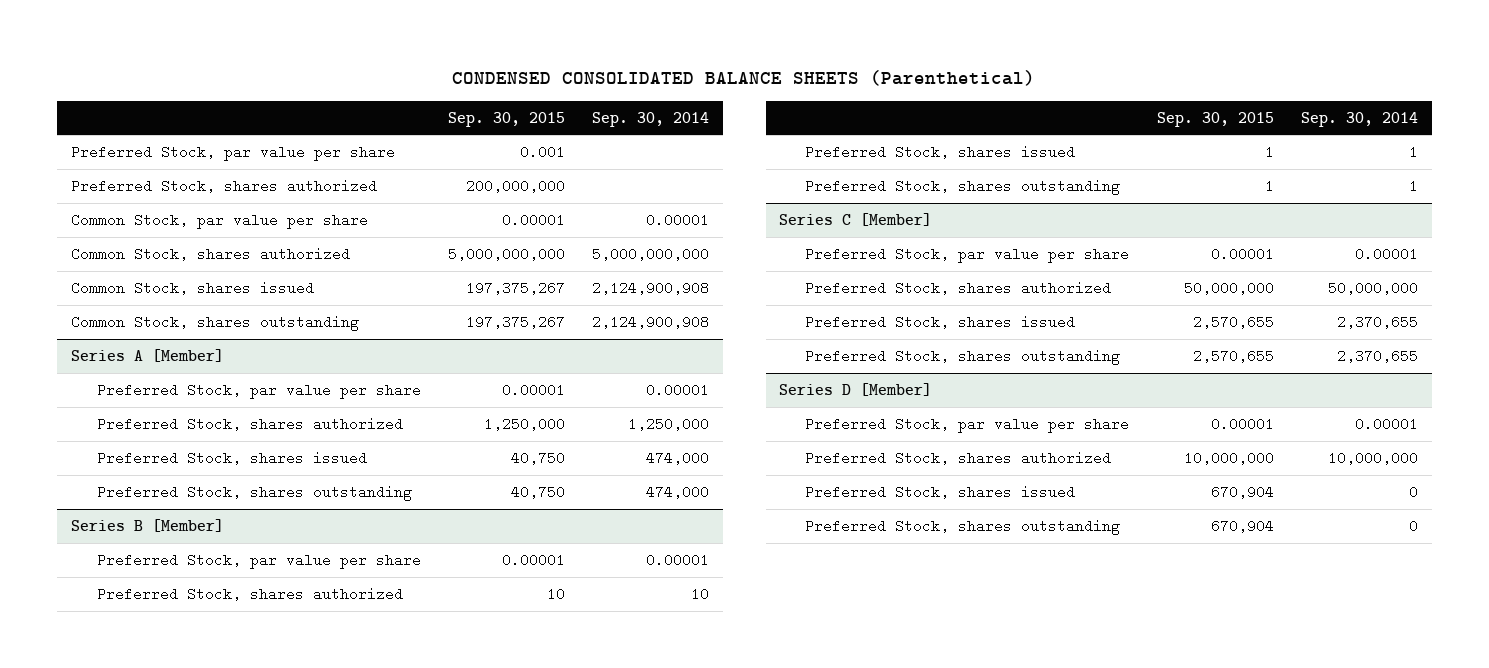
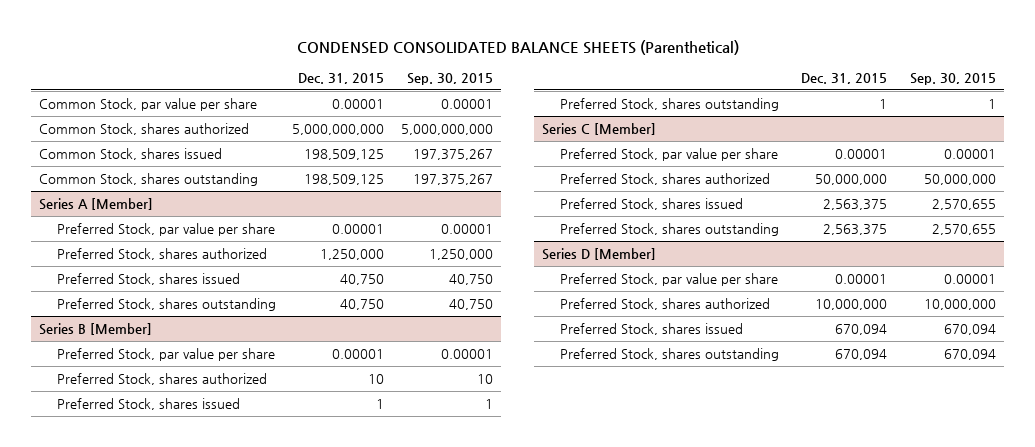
[592,111,710,127] Sep. 30, 2014 -> none
none -> [298,72,385,84] Dec. 31, 2015
[70,145,395,162] Preferred Stock, par value per share -> none
[70,179,377,194] Preferred Stock, shares authorized -> none
[1210,485,1274,500] 670,904 -> [943,324,996,336] 670,094
[1210,519,1274,534] 670,904 -> [943,349,996,361] 670,094

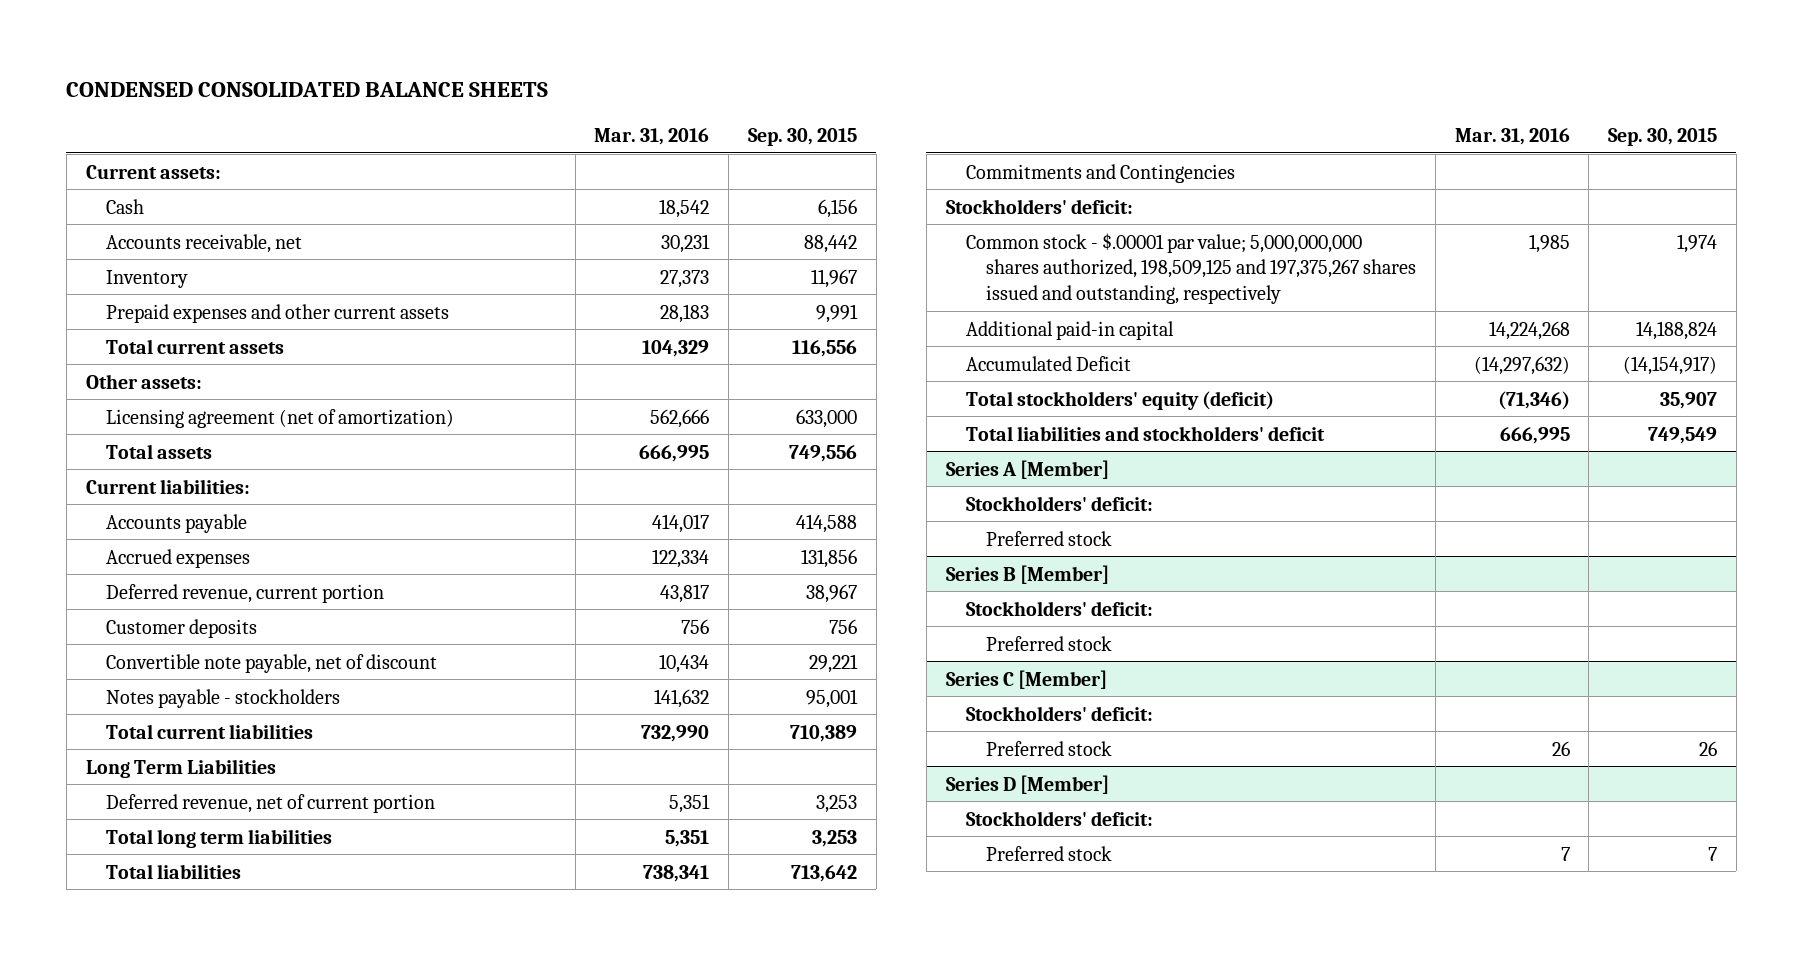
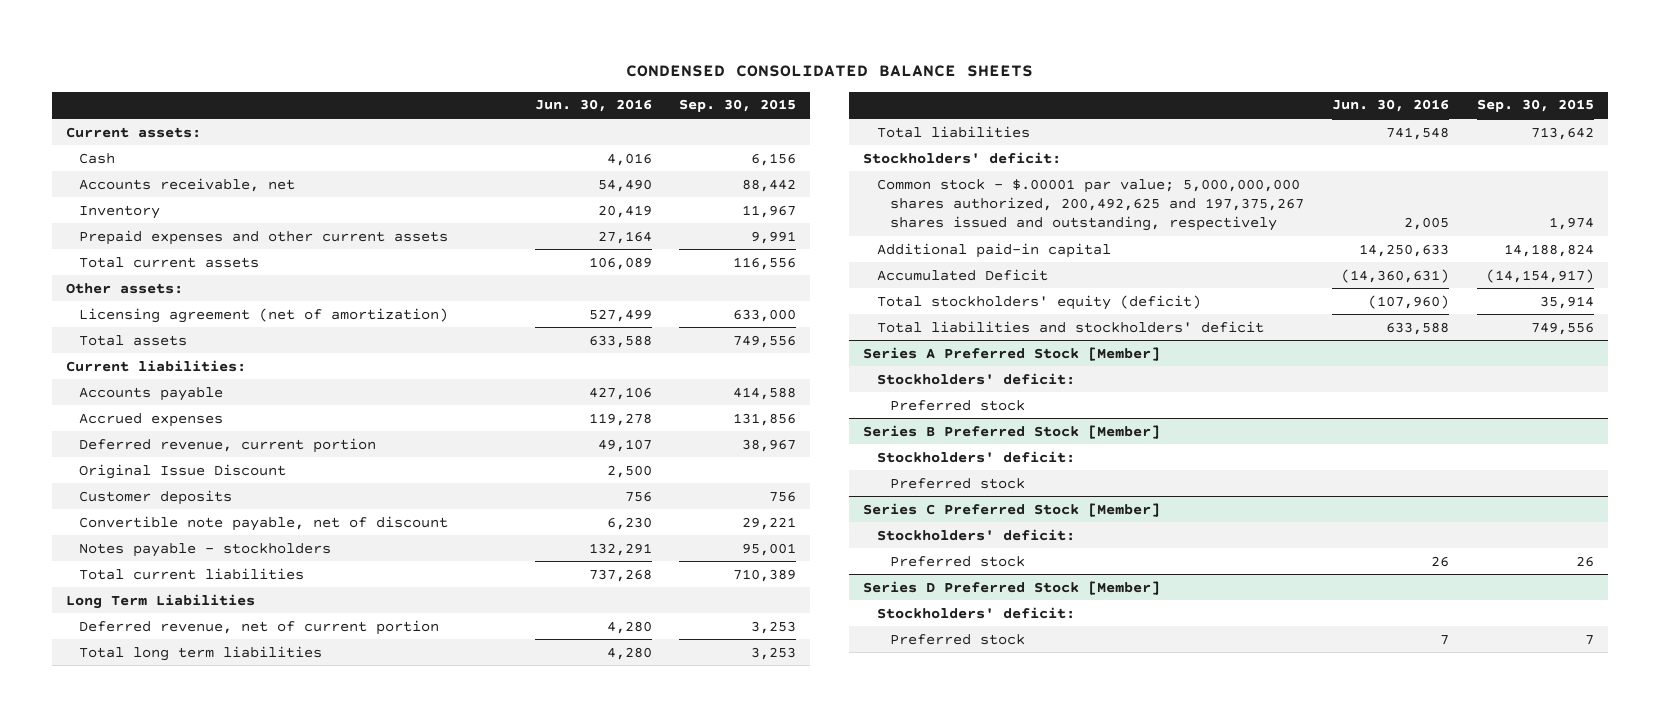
[594,128,710,146] Mar. 31, 2016 -> none
none -> [534,99,652,113] Jun. 30, 2016
none -> [79,463,287,479] Original Issue Discount
[965,163,1235,183] Commitments and Contingencies -> none
[965,232,1417,305] Common stock - $.00001 par value; 5,000,000,000 shares authorized, 198,509,125 and 197,375,267 shares issued and outstanding, respectively -> [876,178,1305,232] Common stock - $.00001 par value; 5,000,000,000 shares authorized, 200,492,625 and 197,375,267 shares issued and outstanding, respectively
[1660,391,1718,409] 35,907 -> [1540,295,1595,309] 35,914
[1648,426,1718,444] 749,549 -> [1531,321,1595,335] 749,556
[945,459,1109,479] Series A [Member] -> [863,346,1161,361] Series A Preferred Stock [Member]
[945,564,1109,584] Series B [Member] -> [863,424,1161,439] Series B Preferred Stock [Member]
[945,669,1107,689] Series C [Member] -> [863,502,1161,517] Series C Preferred Stock [Member]
[945,774,1109,794] Series D [Member] -> [863,580,1161,595] Series D Preferred Stock [Member]

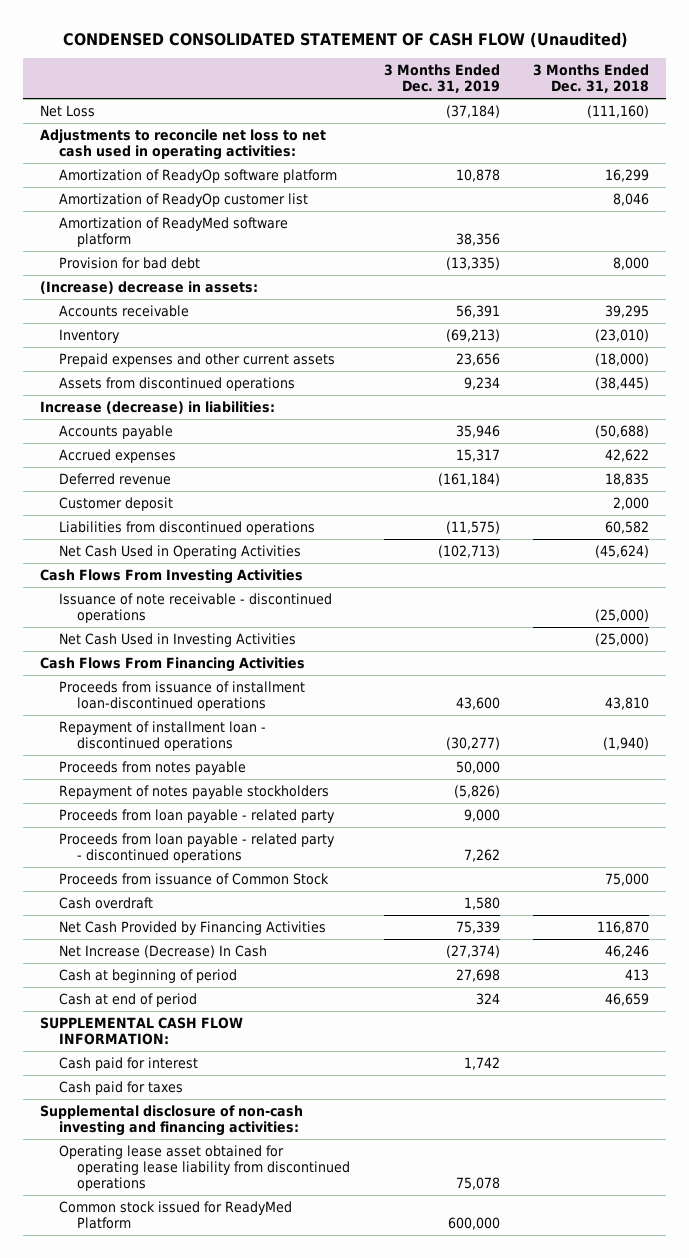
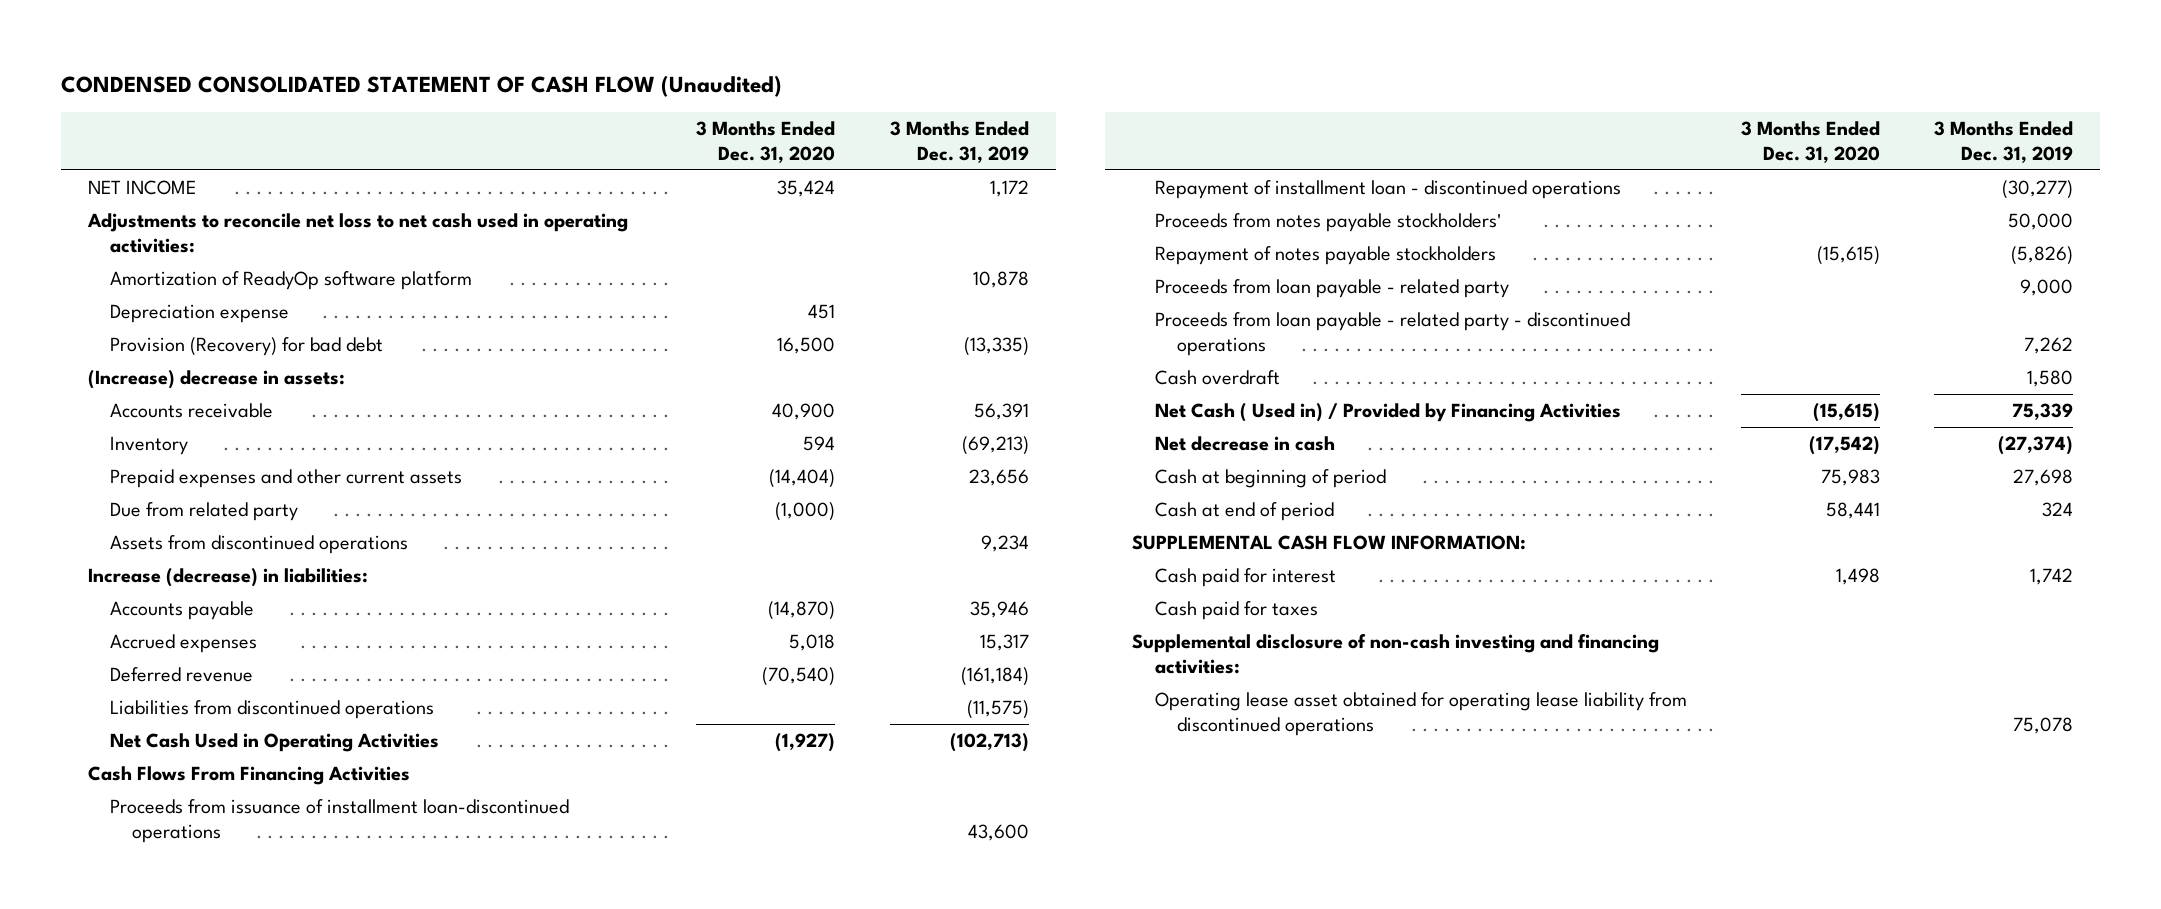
[533,64,650,94] 3 Months Ended Dec. 31, 2018 -> none
none -> [696,120,836,163] 3 Months Ended Dec. 31, 2020
[39,104,95,117] Net Loss -> [87,180,196,196] NET INCOME
[445,104,500,118] (37,184) -> [989,180,1029,198] 1,172
[58,192,308,207] Amortization of ReadyOp customer list -> none
[58,216,288,247] Amortization of ReadyMed software platform -> none
none -> [110,304,290,324] Depreciation expense
[58,256,200,269] Provision for bad debt -> [110,337,384,357] Provision (Recovery) for bad debt
none -> [110,502,299,522] Due from related party
[58,496,173,511] Customer deposit -> none
[39,568,303,584] Cash Flows From Investing Activities -> none
[58,592,332,623] Issuance of note receivable - discontinued operations -> none
[58,632,296,647] Net Cash Used in Investing Activities -> none
[58,760,246,775] Proceeds from notes payable -> [1154,213,1501,233] Proceeds from notes payable stockholders'
[58,872,329,885] Proceeds from issuance of Common Stock -> none
[58,920,326,935] Net Cash Provided by Financing Activities -> [1154,403,1621,423] Net Cash ( Used in) / Provided by Financing Activities
[58,944,267,958] Net Increase (Decrease) In Cash -> [1154,436,1335,452] Net decrease in cash
[58,1200,292,1229] Common stock issued for ReadyMed Platform -> none

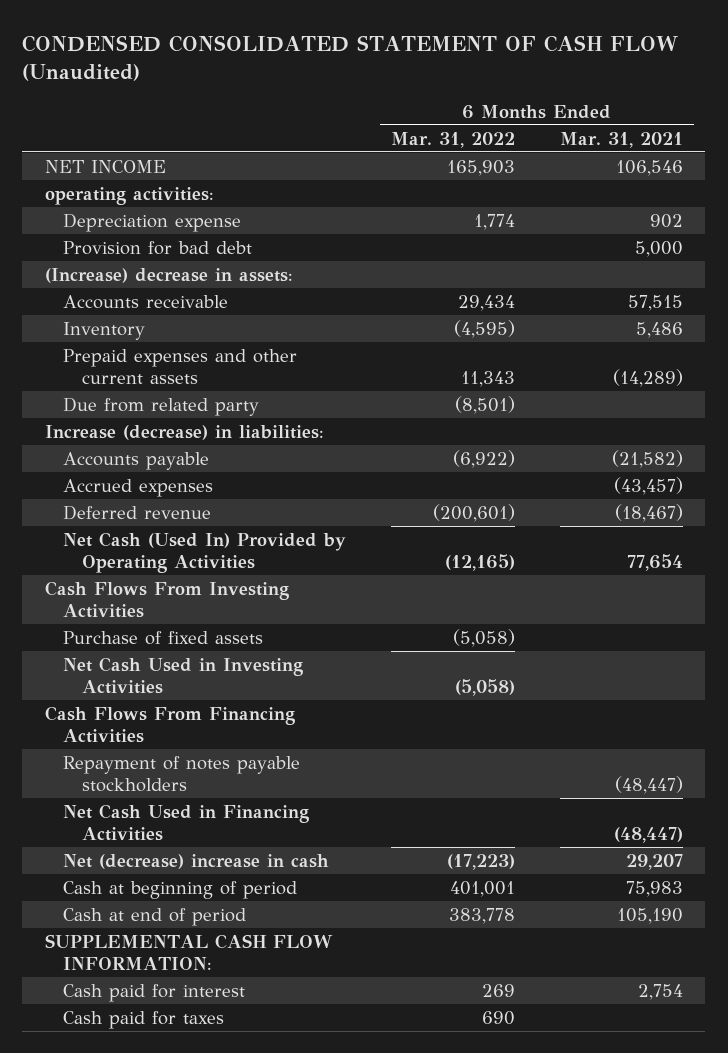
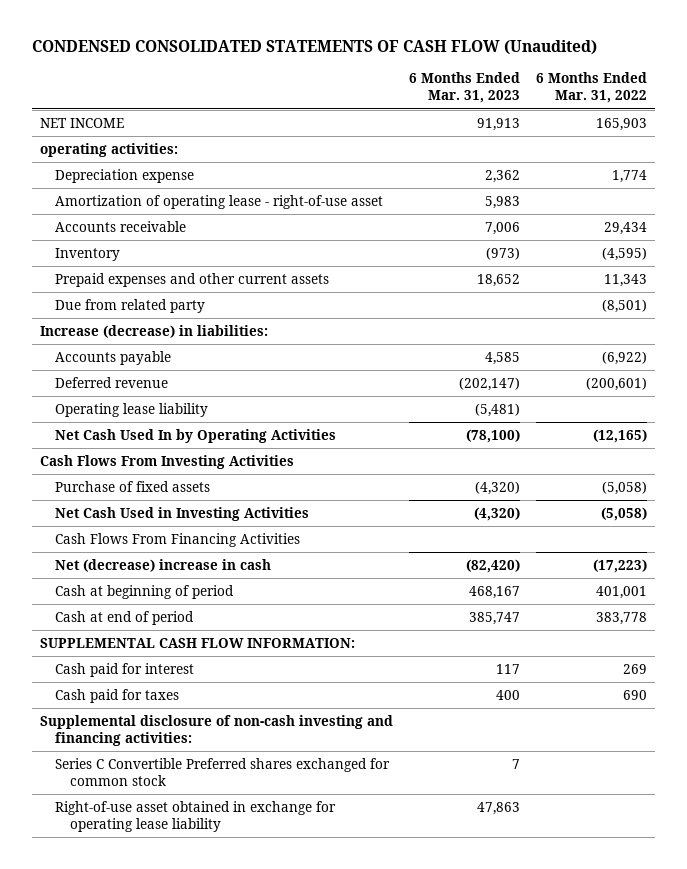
[22,34,679,82] CONDENSED CONSOLIDATED STATEMENT OF CASH FLOW (Unaudited) -> [31,40,597,56] CONDENSED CONSOLIDATED STATEMENTS OF CASH FLOW (Unaudited)
[560,131,684,148] Mar. 31, 2021 -> none
none -> [408,72,520,104] 6 Months Ended Mar. 31, 2023
[63,240,253,255] Provision for bad debt -> none
[44,267,293,283] (Increase) decrease in assets: -> none
none -> [54,194,383,209] Amortization of operating lease - right-of-use asset
[63,478,214,497] Accrued expenses -> none
none -> [54,402,208,417] Operating lease liability
[63,531,347,573] Net Cash (Used In) Provided by Operating Activities -> [54,428,336,443] Net Cash Used In by Operating Activities
[63,755,301,792] Repayment of notes payable stockholders -> none
[63,803,310,841] Net Cash Used in Financing Activities -> none
none -> [39,714,393,746] Supplemental disclosure of non-cash investing and financing activities:
none -> [54,757,390,786] Series C Convertible Preferred shares exchanged for common stock
none -> [54,800,336,832] Right-of-use asset obtained in exchange for operating lease liability

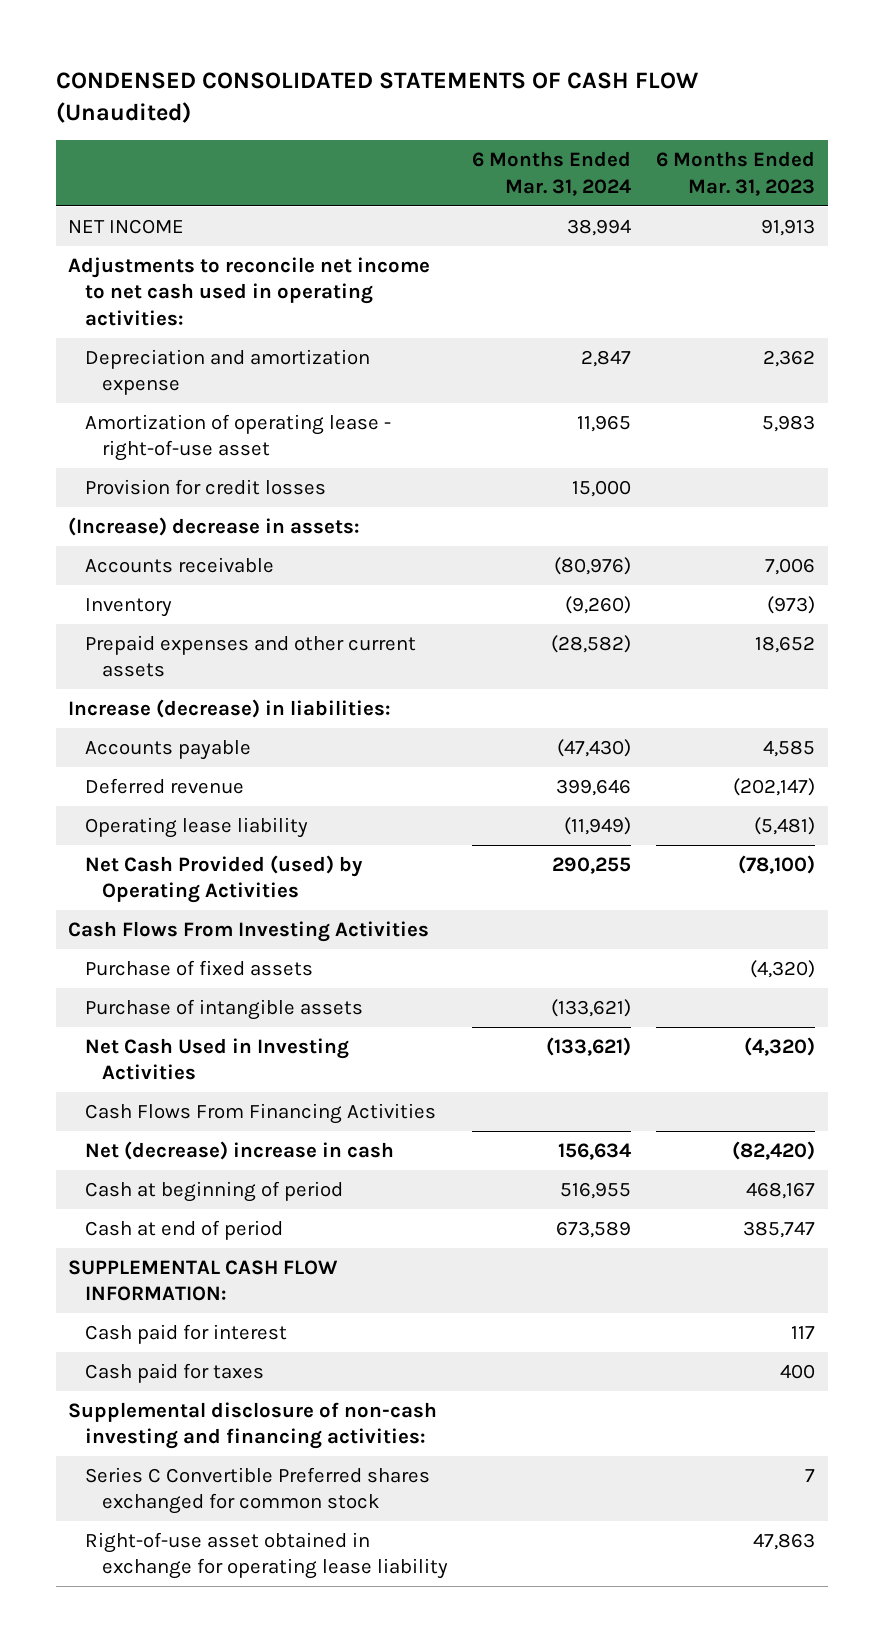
[535,72,647,104] 6 Months Ended Mar. 31, 2022 -> none
none -> [472,151,632,196] 6 Months Ended Mar. 31, 2024
[39,142,178,157] operating activities: -> none
none -> [68,256,431,326] Adjustments to reconcile net income to net cash used in operating activities:
[54,168,194,183] Depreciation expense -> [84,348,370,396] Depreciation and amortization expense
none -> [84,478,326,495] Provision for credit losses
none -> [68,516,361,536] (Increase) decrease in assets:
[54,298,205,313] Due from related party -> none
[54,428,336,443] Net Cash Used In by Operating Activities -> [84,854,363,904] Net Cash Provided (used) by Operating Activities
none -> [84,998,363,1020] Purchase of intangible assets

